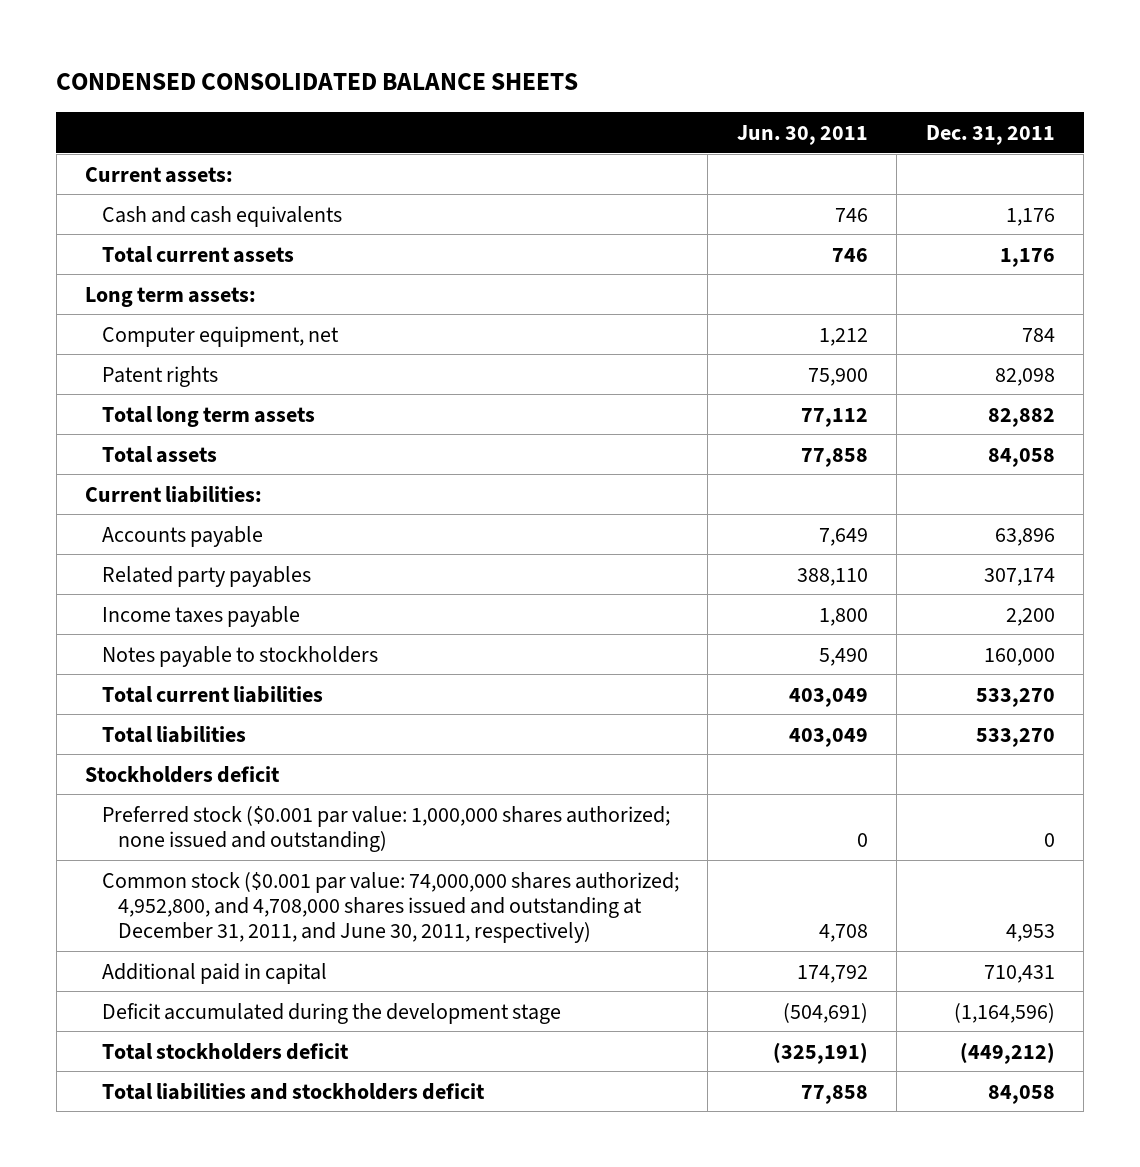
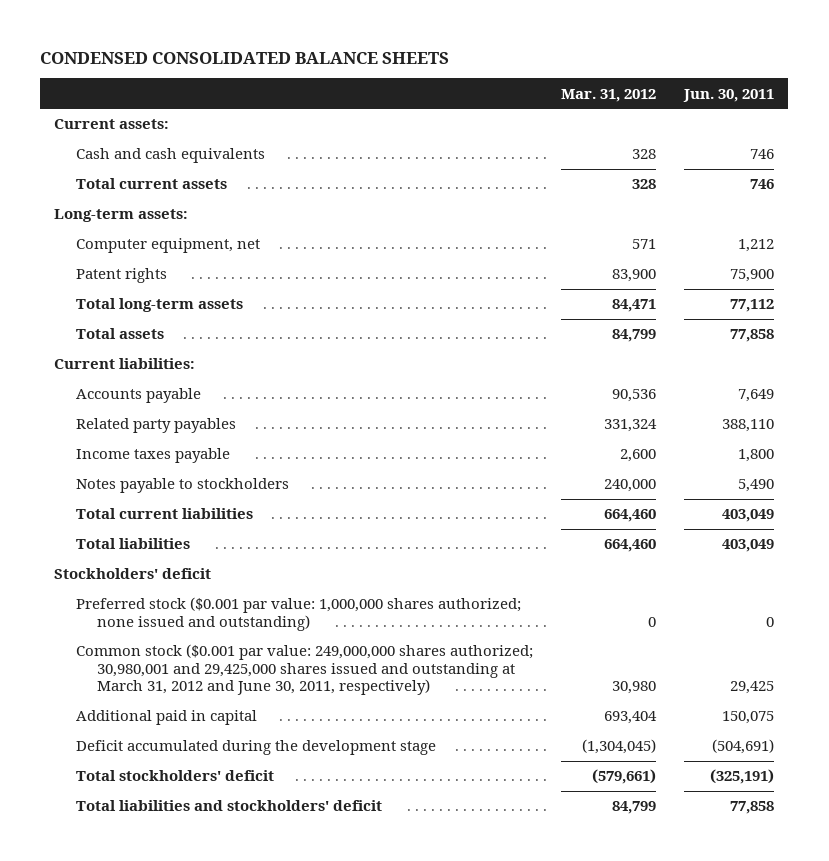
[925,124,1055,145] Dec. 31, 2011 -> none
none -> [560,88,656,102] Mar. 31, 2012
[85,286,257,307] Long term assets: -> [54,209,189,223] Long-term assets:
[101,405,315,427] Total long term assets -> [75,298,243,313] Total long-term assets
[85,765,281,783] Stockholders deficit -> [54,568,212,580] Stockholders' deficit
[101,871,679,944] Common stock ($0.001 par value: 74,000,000 shares authorized; 4,952,800, and 4,708,000 shares issued and outstanding at December 31, 2011, and June 30, 2011, respectively) -> [75,644,533,696] Common stock ($0.001 par value: 249,000,000 shares authorized; 30,980,001 and 29,425,000 shares issued and outstanding at March 31, 2012 and June 30, 2011, respectively)
[818,924,868,943] 4,708 -> [730,681,775,695] 29,425
[796,964,868,983] 174,792 -> [722,711,775,725] 150,075
[101,1042,349,1060] Total stockholders deficit -> [75,770,274,782] Total stockholders' deficit
[101,1082,485,1100] Total liabilities and stockholders deficit -> [75,800,382,812] Total liabilities and stockholders' deficit

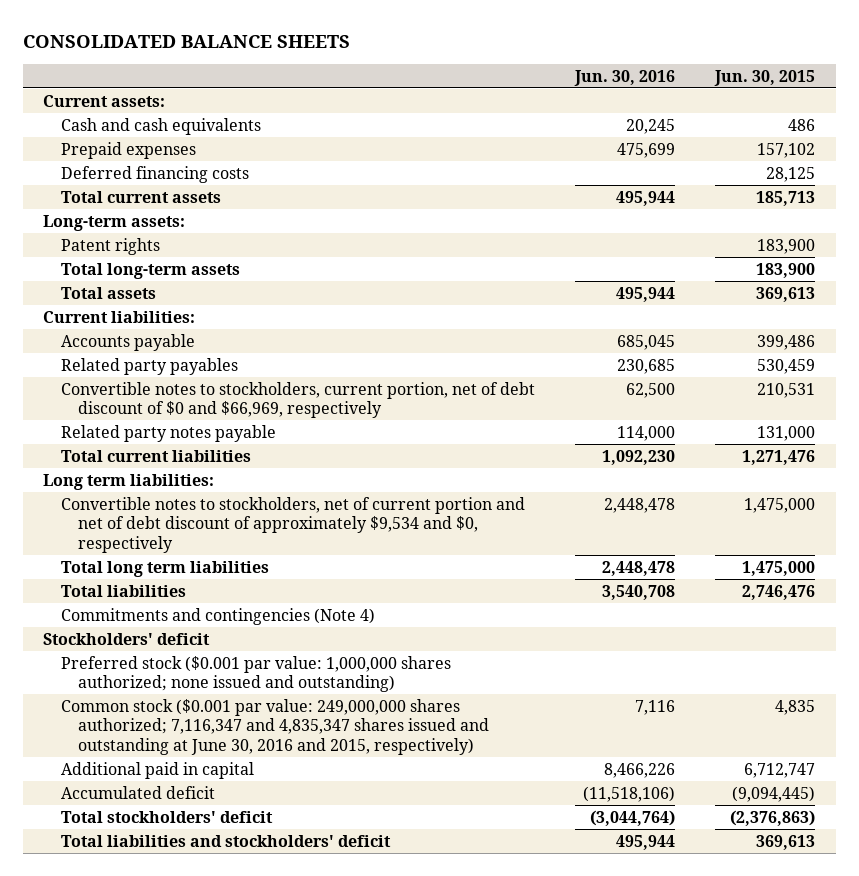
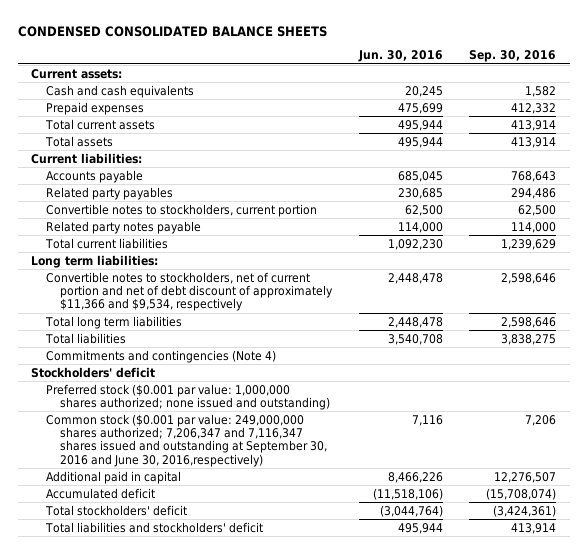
[23,34,351,48] CONSOLIDATED BALANCE SHEETS -> [18,25,328,37] CONDENSED CONSOLIDATED BALANCE SHEETS
[714,69,816,86] Jun. 30, 2015 -> none
none -> [469,50,557,63] Sep. 30, 2016
[60,165,249,183] Deferred financing costs -> none
[43,214,186,231] Long-term assets: -> none
[60,237,160,255] Patent rights -> none
[60,262,240,279] Total long-term assets -> none
[60,381,535,419] Convertible notes to stockholders, current portion, net of debt discount of $0 and $66,969, respectively -> [45,203,317,217] Convertible notes to stockholders, current portion
[60,496,525,553] Convertible notes to stockholders, net of current portion and net of debt discount of approximately $9,534 and $0, respectively -> [45,271,333,312] Convertible notes to stockholders, net of current portion and net of debt discount of approximately $11,366 and $9,534, respectively
[60,698,489,755] Common stock ($0.001 par value: 249,000,000 shares authorized; 7,116,347 and 4,835,347 shares issued and outstanding at June 30, 2016 and 2015, respectively) -> [45,413,327,467] Common stock ($0.001 par value: 249,000,000 shares authorized; 7,206,347 and 7,116,347 shares issued and outstanding at September 30, 2016 and June 30, 2016,respectively)

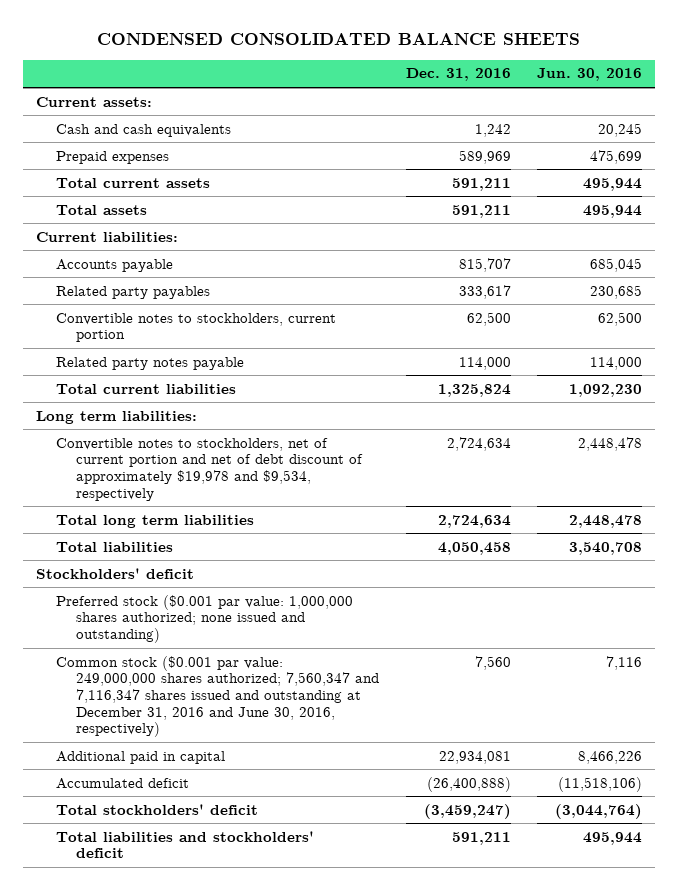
[469,50,557,63] Sep. 30, 2016 -> none
none -> [405,68,511,82] Dec. 31, 2016
[45,271,333,312] Convertible notes to stockholders, net of current portion and net of debt discount of approximately $11,366 and $9,534, respectively -> [56,437,364,501] Convertible notes to stockholders, net of current portion and net of debt discount of approximately $19,978 and $9,534, respectively
[45,349,276,363] Commitments and contingencies (Note 4) -> none
[45,413,327,467] Common stock ($0.001 par value: 249,000,000 shares authorized; 7,206,347 and 7,116,347 shares issued and outstanding at September 30, 2016 and June 30, 2016,respectively) -> [56,655,380,738] Common stock ($0.001 par value: 249,000,000 shares authorized; 7,560,347 and 7,116,347 shares issued and outstanding at December 31, 2016 and June 30, 2016, respectively)

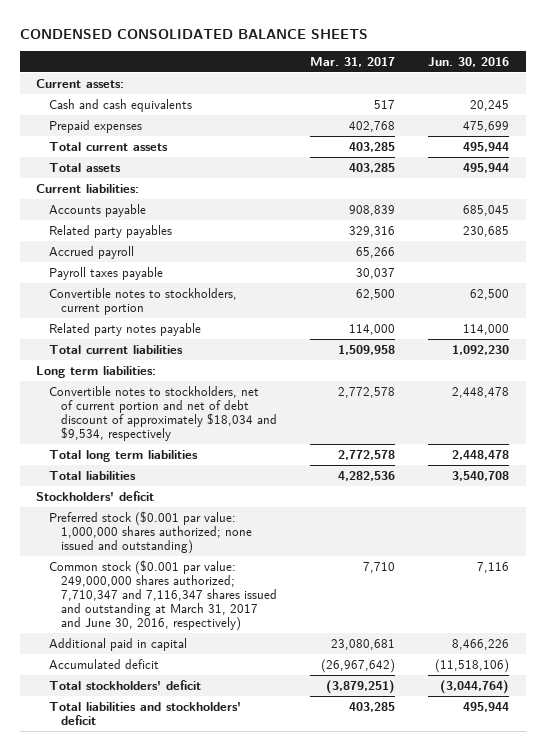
[405,68,511,82] Dec. 31, 2016 -> none
none -> [310,56,396,67] Mar. 31, 2017
none -> [48,245,134,259] Accrued payroll
none -> [48,266,163,280] Payroll taxes payable
[56,437,364,501] Convertible notes to stockholders, net of current portion and net of debt discount of approximately $19,978 and $9,534, respectively -> [48,385,277,442] Convertible notes to stockholders, net of current portion and net of debt discount of approximately $18,034 and $9,534, respectively
[56,655,380,738] Common stock ($0.001 par value: 249,000,000 shares authorized; 7,560,347 and 7,116,347 shares issued and outstanding at December 31, 2016 and June 30, 2016, respectively) -> [48,559,277,632] Common stock ($0.001 par value: 249,000,000 shares authorized; 7,710,347 and 7,116,347 shares issued and outstanding at March 31, 2017 and June 30, 2016, respectively)

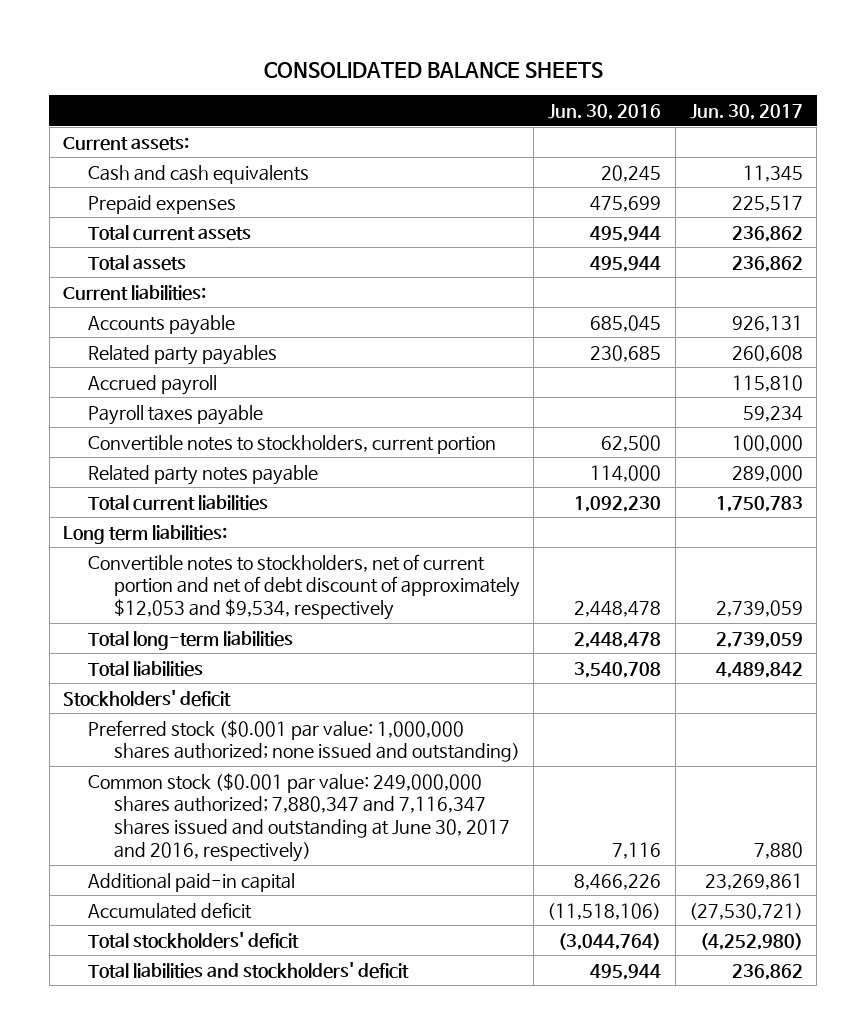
[19,28,368,39] CONDENSED CONSOLIDATED BALANCE SHEETS -> [263,62,603,79] CONSOLIDATED BALANCE SHEETS
[310,56,396,67] Mar. 31, 2017 -> none
none -> [689,104,803,121] Jun. 30, 2017
[48,385,277,442] Convertible notes to stockholders, net of current portion and net of debt discount of approximately $18,034 and $9,534, respectively -> [88,553,520,621] Convertible notes to stockholders, net of current portion and net of debt discount of approximately $12,053 and $9,534, respectively
[48,449,198,462] Total long term liabilities -> [88,630,294,650] Total long-term liabilities
[48,559,277,632] Common stock ($0.001 par value: 249,000,000 shares authorized; 7,710,347 and 7,116,347 shares issued and outstanding at March 31, 2017 and June 30, 2016, respectively) -> [88,772,510,863] Common stock ($0.001 par value: 249,000,000 shares authorized; 7,880,347 and 7,116,347 shares issued and outstanding at June 30, 2017 and 2016, respectively)
[48,637,187,651] Additional paid in capital -> [88,872,296,892] Additional paid-in capital

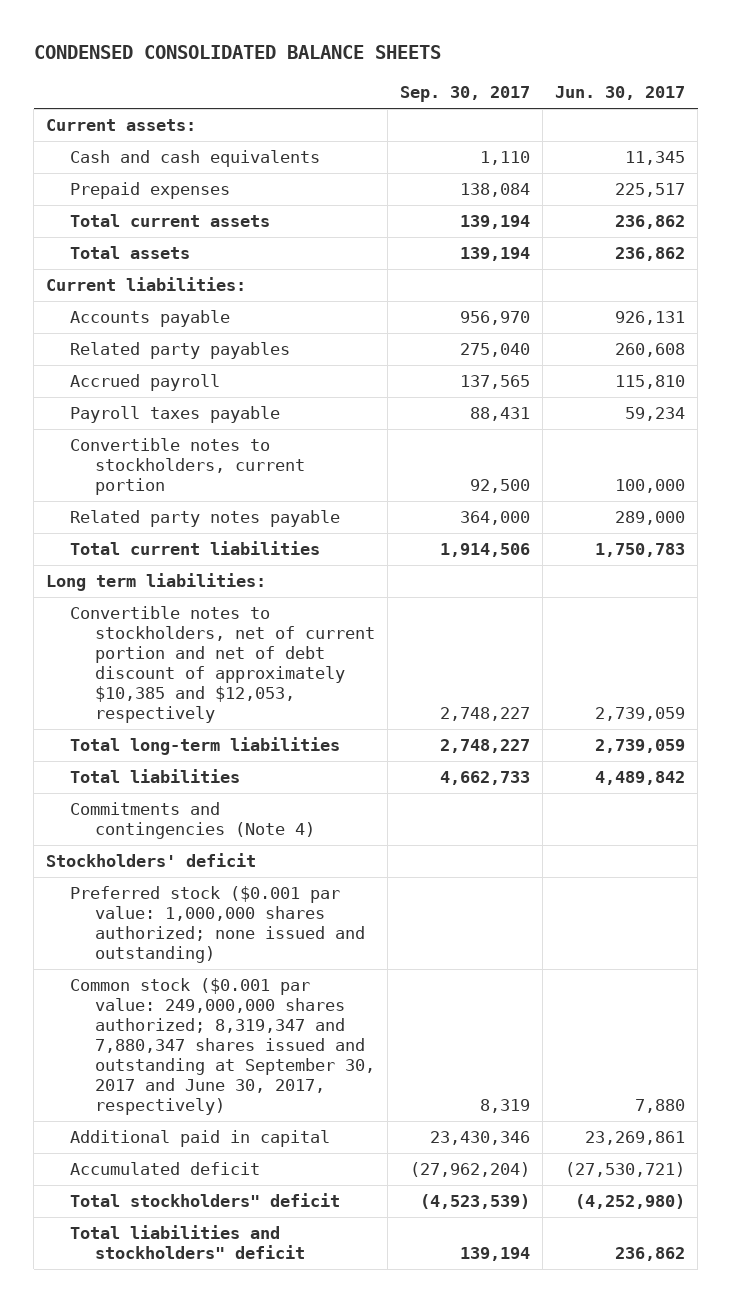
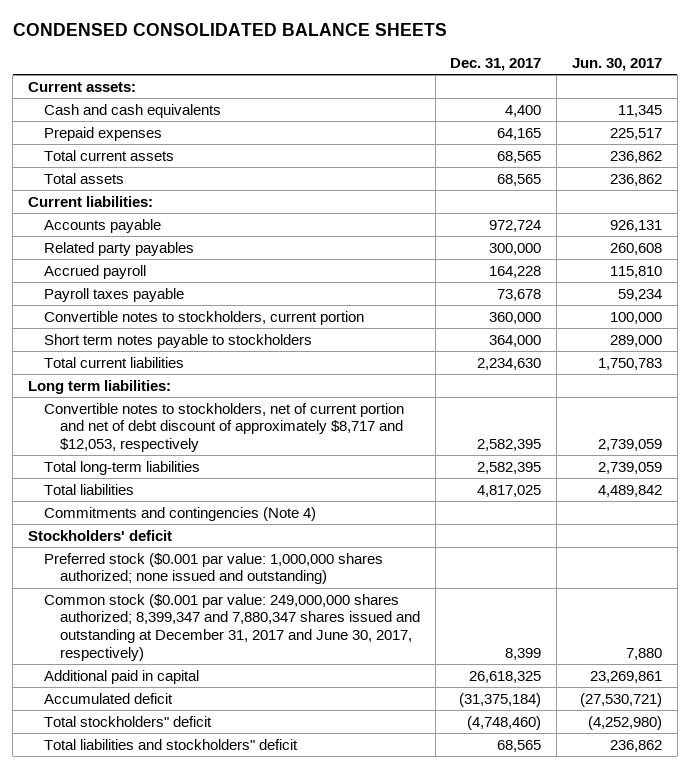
[400,85,531,102] Sep. 30, 2017 -> none
none -> [450,57,542,71] Dec. 31, 2017
[70,510,341,528] Related party notes payable -> [43,333,312,348] Short term notes payable to stockholders
[70,606,375,723] Convertible notes to stockholders, net of current portion and net of debt discount of approximately $10,385 and $12,053, respectively -> [43,402,404,453] Convertible notes to stockholders, net of current portion and net of debt discount of approximately $8,717 and $12,053, respectively
[70,978,375,1115] Common stock ($0.001 par value: 249,000,000 shares authorized; 8,319,347 and 7,880,347 shares issued and outstanding at September 30, 2017 and June 30, 2017, respectively) -> [43,593,420,661] Common stock ($0.001 par value: 249,000,000 shares authorized; 8,399,347 and 7,880,347 shares issued and outstanding at December 31, 2017 and June 30, 2017, respectively)

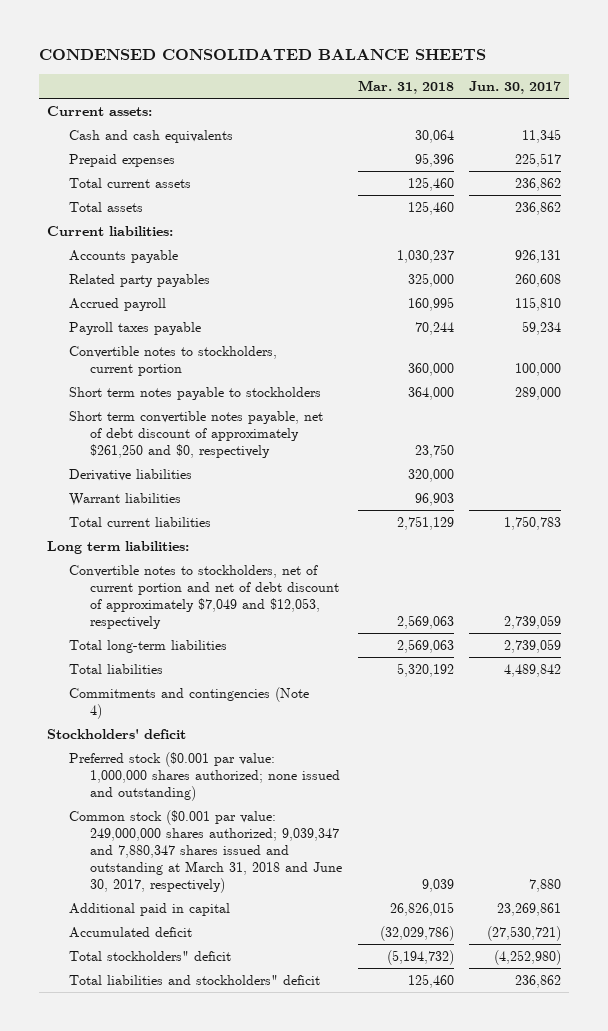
[450,57,542,71] Dec. 31, 2017 -> none
none -> [357,79,454,94] Mar. 31, 2018
none -> [68,410,323,458] Short term convertible notes payable, net of debt discount of approximately $261,250 and $0, respectively
none -> [68,468,192,481] Derivative liabilities
none -> [68,492,181,506] Warrant liabilities
[43,402,404,453] Convertible notes to stockholders, net of current portion and net of debt discount of approximately $8,717 and $12,053, respectively -> [68,564,339,629] Convertible notes to stockholders, net of current portion and net of debt discount of approximately $7,049 and $12,053, respectively
[43,593,420,661] Common stock ($0.001 par value: 249,000,000 shares authorized; 8,399,347 and 7,880,347 shares issued and outstanding at December 31, 2017 and June 30, 2017, respectively) -> [68,809,342,893] Common stock ($0.001 par value: 249,000,000 shares authorized; 9,039,347 and 7,880,347 shares issued and outstanding at March 31, 2018 and June 30, 2017, respectively)

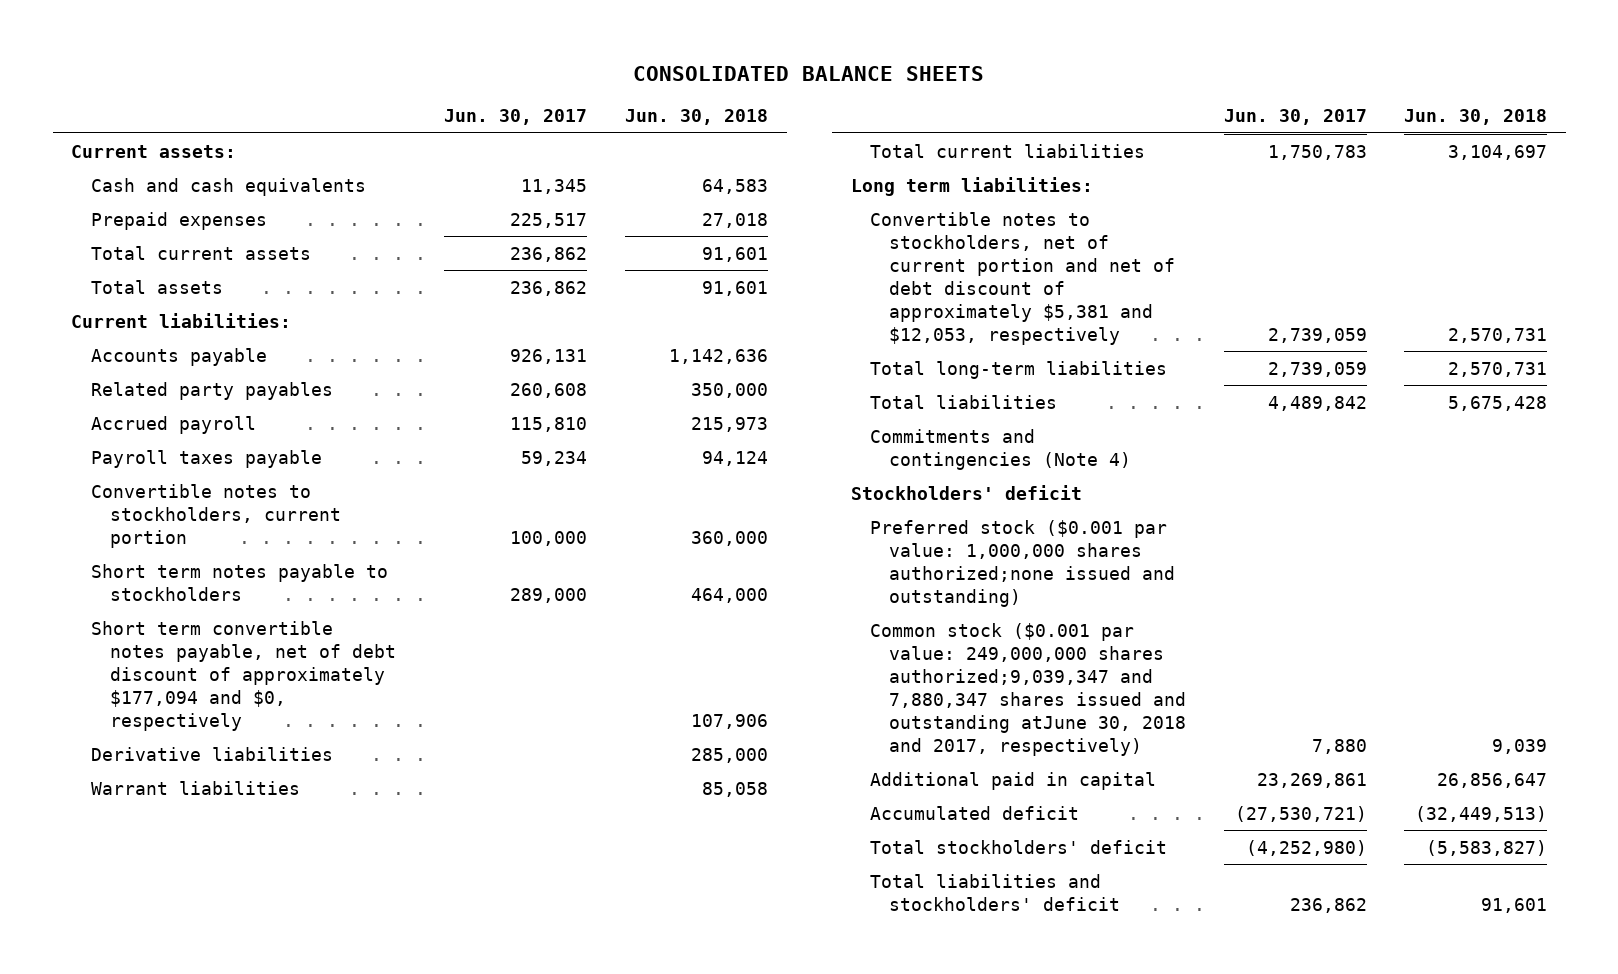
[39,49,487,61] CONDENSED CONSOLIDATED BALANCE SHEETS -> [633,65,985,81] CONSOLIDATED BALANCE SHEETS
[357,79,454,94] Mar. 31, 2018 -> none
none -> [624,109,768,126] Jun. 30, 2018
[68,410,323,458] Short term convertible notes payable, net of debt discount of approximately $261,250 and $0, respectively -> [90,620,396,731] Short term convertible notes payable, net of debt discount of approximately $177,094 and $0, respectively
[68,564,339,629] Convertible notes to stockholders, net of current portion and net of debt discount of approximately $7,049 and $12,053, respectively -> [869,211,1176,345] Convertible notes to stockholders, net of current portion and net of debt discount of approximately $5,381 and $12,053, respectively
[68,751,340,801] Preferred stock ($0.001 par value: 1,000,000 shares authorized; none issued and outstanding) -> [869,519,1176,607] Preferred stock ($0.001 par value: 1,000,000 shares authorized;none issued and outstanding)
[68,809,342,893] Common stock ($0.001 par value: 249,000,000 shares authorized; 9,039,347 and 7,880,347 shares issued and outstanding at March 31, 2018 and June 30, 2017, respectively) -> [869,622,1187,756] Common stock ($0.001 par value: 249,000,000 shares authorized;9,039,347 and 7,880,347 shares issued and outstanding atJune 30, 2018 and 2017, respectively)
[68,950,231,961] Total stockholders" deficit -> [869,839,1167,854] Total stockholders' deficit
[68,974,320,985] Total liabilities and stockholders" deficit -> [869,873,1121,911] Total liabilities and stockholders' deficit

